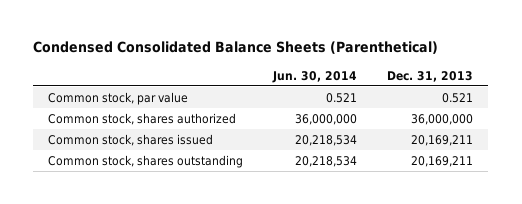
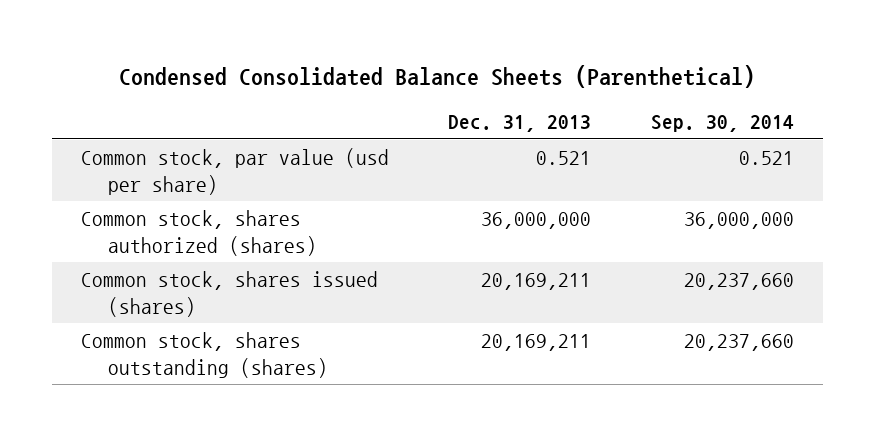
[272,70,358,83] Jun. 30, 2014 -> none
none -> [650,115,794,133] Sep. 30, 2014
[48,92,189,106] Common stock, par value -> [81,147,390,195] Common stock, par value (usd per share)
[48,113,237,126] Common stock, shares authorized -> [81,209,318,256] Common stock, shares authorized (shares)
[48,134,214,147] Common stock, shares issued -> [81,270,379,317] Common stock, shares issued (shares)
[48,155,244,169] Common stock, shares outstanding -> [81,331,329,378] Common stock, shares outstanding (shares)

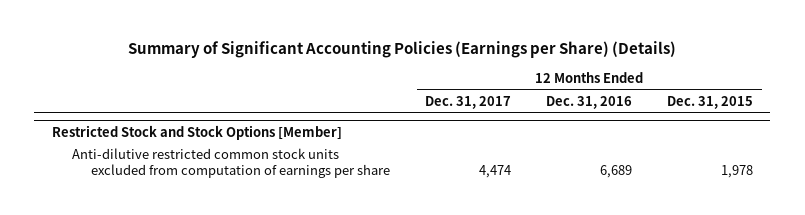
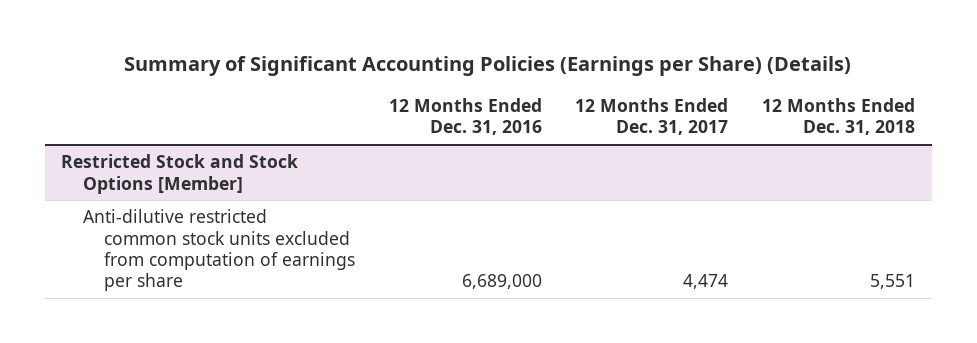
[666,95,753,109] Dec. 31, 2015 -> none
none -> [762,98,916,136] 12 Months Ended Dec. 31, 2018
[600,164,633,178] 6,689 -> [461,274,542,290] 6,689,000

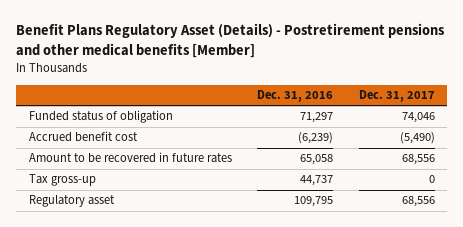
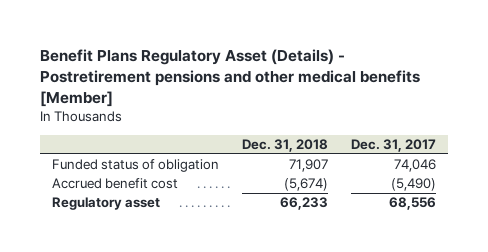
[257,90,334,103] Dec. 31, 2016 -> none
none -> [241,139,328,153] Dec. 31, 2018
[28,152,232,164] Amount to be recovered in future rates -> none
[28,174,96,187] Tax gross-up -> none

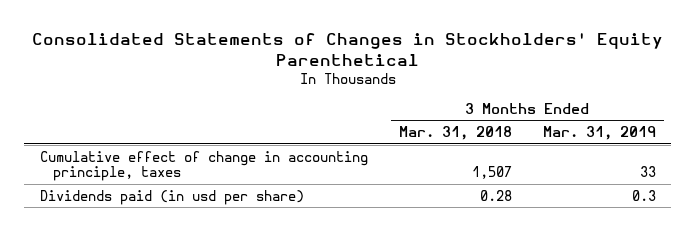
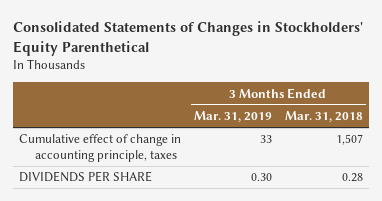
[39,189,304,205] Dividends paid (in usd per share) -> [19,171,153,183] DIVIDENDS PER SHARE
[631,189,656,201] 0.3 -> [250,173,272,182] 0.30

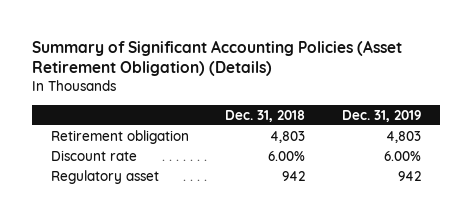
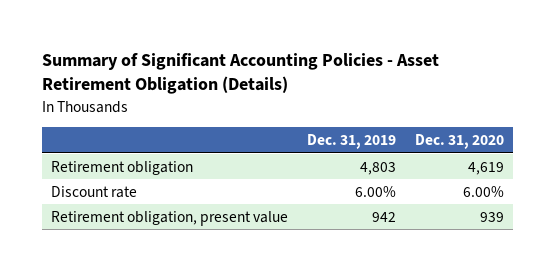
[32,39,403,77] Summary of Significant Accounting Policies (Asset Retirement Obligation) (Details) -> [41,53,439,95] Summary of Significant Accounting Policies - Asset Retirement Obligation (Details)
[225,109,306,122] Dec. 31, 2018 -> none
none -> [415,134,505,150] Dec. 31, 2020
[50,169,159,184] Regulatory asset -> [51,210,289,226] Retirement obligation, present value

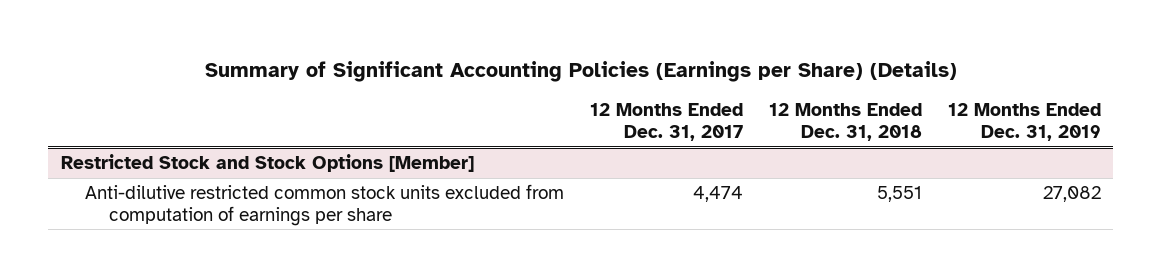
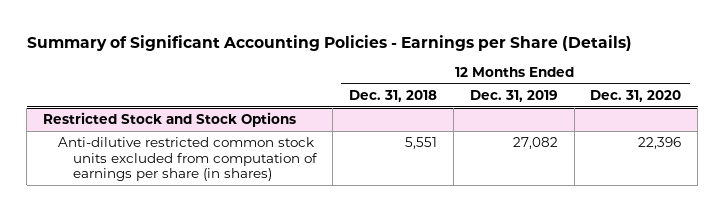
[204,60,957,82] Summary of Significant Accounting Policies (Earnings per Share) (Details) -> [26,34,632,51] Summary of Significant Accounting Policies - Earnings per Share (Details)
[589,103,743,142] 12 Months Ended Dec. 31, 2017 -> none
none -> [590,89,682,102] Dec. 31, 2020
[61,154,475,173] Restricted Stock and Stock Options [Member] -> [43,112,297,128] Restricted Stock and Stock Options
[85,184,565,226] Anti-dilutive restricted common stock units excluded from computation of earnings per share -> [57,137,318,182] Anti-dilutive restricted common stock units excluded from computation of earnings per share (in shares)

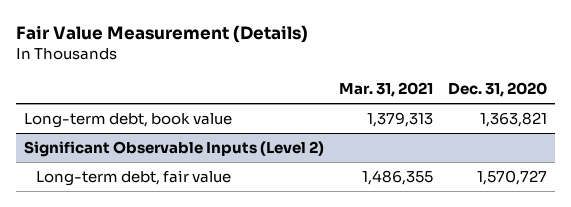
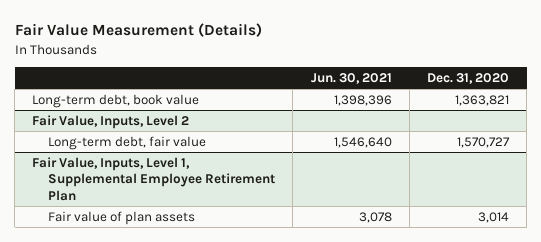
[339,82,434,98] Mar. 31, 2021 -> none
none -> [310,72,392,84] Jun. 30, 2021
[23,140,324,157] Significant Observable Inputs (Level 2) -> [32,114,190,129] Fair Value, Inputs, Level 2
none -> [32,156,276,201] Fair Value, Inputs, Level 1, Supplemental Employee Retirement Plan
none -> [48,210,196,225] Fair value of plan assets

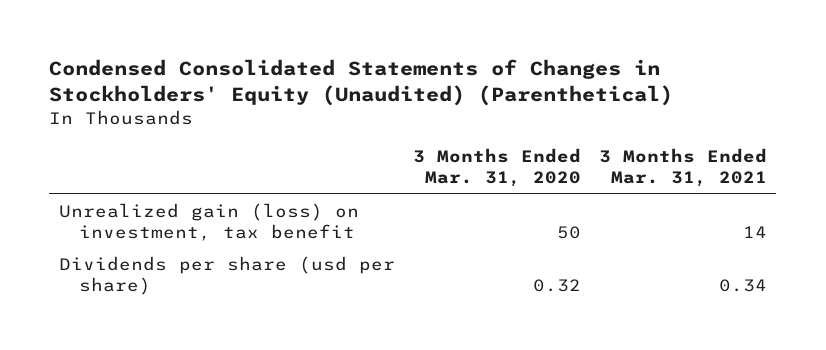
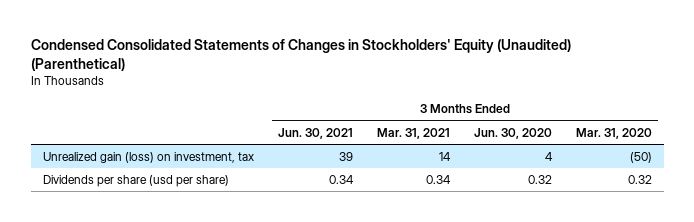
none -> [277,127,353,139] Jun. 30, 2021
none -> [473,127,552,139] Jun. 30, 2020
[58,202,359,241] Unrealized gain (loss) on investment, tax benefit -> [42,152,254,164] Unrealized gain (loss) on investment, tax
[556,225,581,239] 50 -> [629,152,652,164] (50)

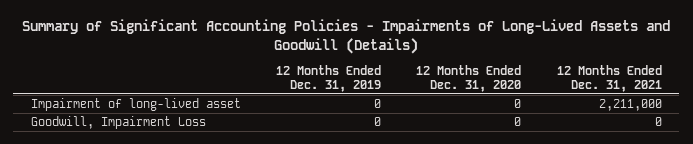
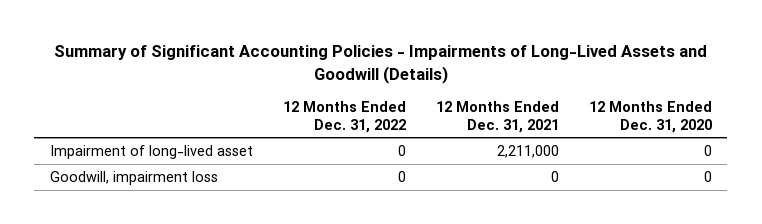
[276,64,382,92] 12 Months Ended Dec. 31, 2019 -> none
none -> [282,101,406,133] 12 Months Ended Dec. 31, 2022
[30,116,206,130] Goodwill, Impairment Loss -> [49,170,218,185] Goodwill, impairment loss

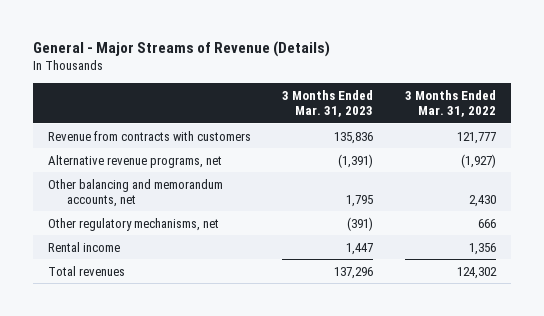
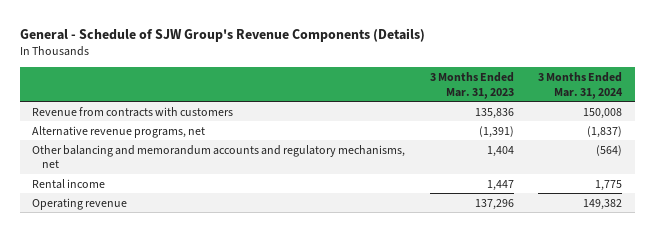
[32,40,330,57] General - Major Streams of Revenue (Details) -> [19,27,425,42] General - Schedule of SJW Group's Revenue Components (Details)
[404,89,496,118] 3 Months Ended Mar. 31, 2022 -> none
none -> [538,71,624,99] 3 Months Ended Mar. 31, 2024
[48,217,220,231] Other regulatory mechanisms, net -> none
[48,178,224,207] Other balancing and memorandum accounts, net -> [32,144,406,169] Other balancing and memorandum accounts and regulatory mechanisms, net
[346,194,374,207] 1,795 -> [486,145,514,157] 1,404
[48,265,126,276] Total revenues -> [32,197,128,210] Operating revenue

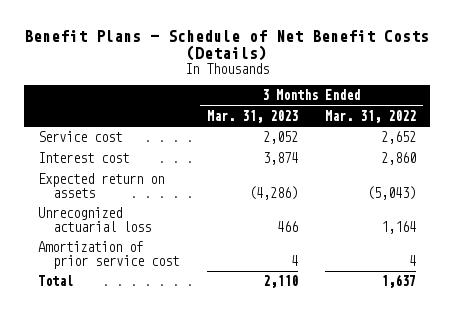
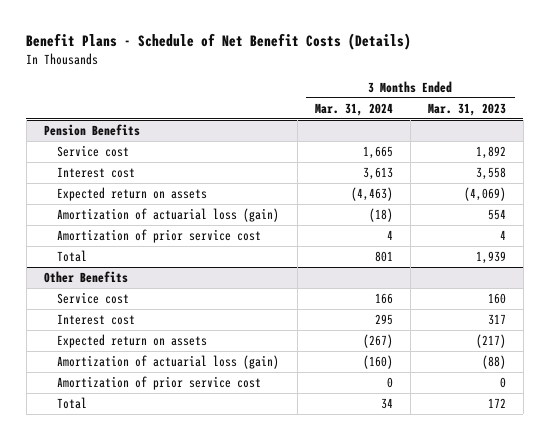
[325,109,417,123] Mar. 31, 2022 -> none
none -> [314,102,393,116] Mar. 31, 2024
none -> [43,124,140,137] Pension Benefits
[262,131,298,145] 2,052 -> [475,146,506,160] 1,892
[262,152,298,166] 3,874 -> [475,167,506,181] 3,558
[248,185,298,200] (4,286) -> [463,187,506,202] (4,069)
[38,207,151,232] Unrecognized actuarial loss -> [57,208,280,223] Amortization of actuarial loss (gain)
[276,220,298,232] 466 -> [487,209,506,221] 554
[262,275,298,289] 2,110 -> [475,251,506,265] 1,939
none -> [43,271,128,284] Other Benefits
none -> [57,292,130,305] Service cost
none -> [57,314,136,326] Interest cost
none -> [57,334,208,349] Expected return on assets
none -> [57,355,280,370] Amortization of actuarial loss (gain)
none -> [57,376,262,391] Amortization of prior service cost
none -> [57,397,88,410] Total

